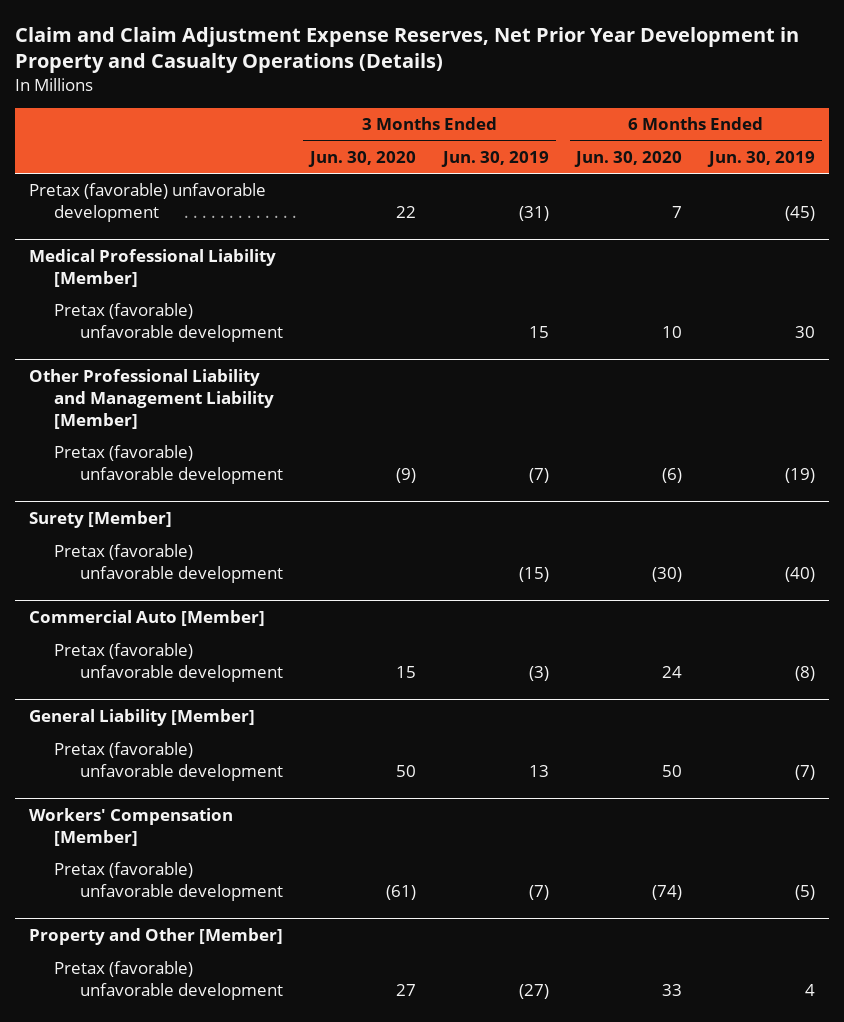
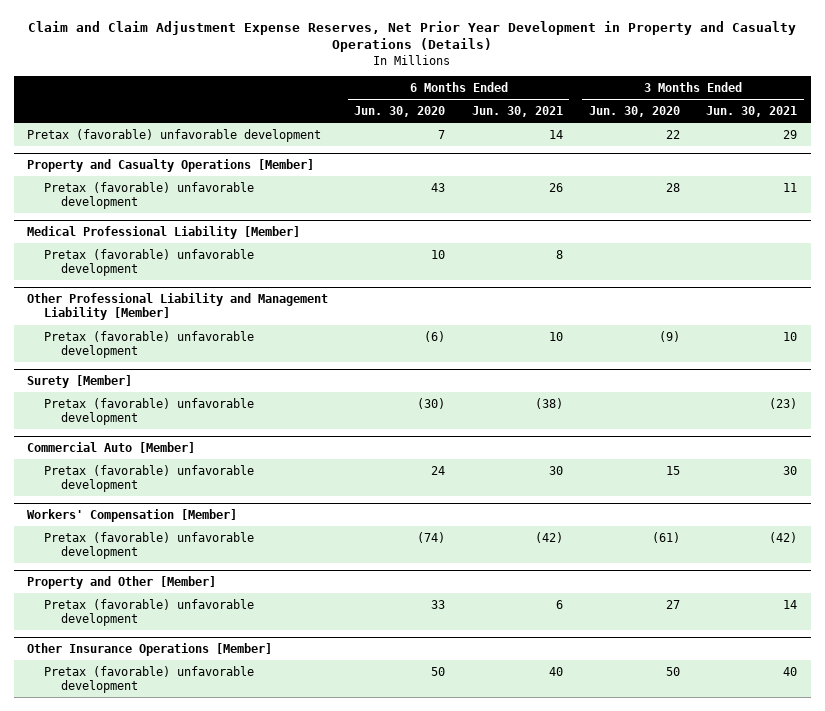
[441,150,550,167] Jun. 30, 2019 -> none
[707,150,816,167] Jun. 30, 2019 -> none
none -> [471,105,563,117] Jun. 30, 2021
none -> [706,105,798,117] Jun. 30, 2021
none -> [27,158,315,172] Property and Casualty Operations [Member]
none -> [43,181,254,210] Pretax (favorable) unfavorable development
[28,709,255,727] General Liability [Member] -> none
[54,742,283,782] Pretax (favorable) unfavorable development -> none
none -> [27,642,273,656] Other Insurance Operations [Member]
none -> [43,665,254,694] Pretax (favorable) unfavorable development

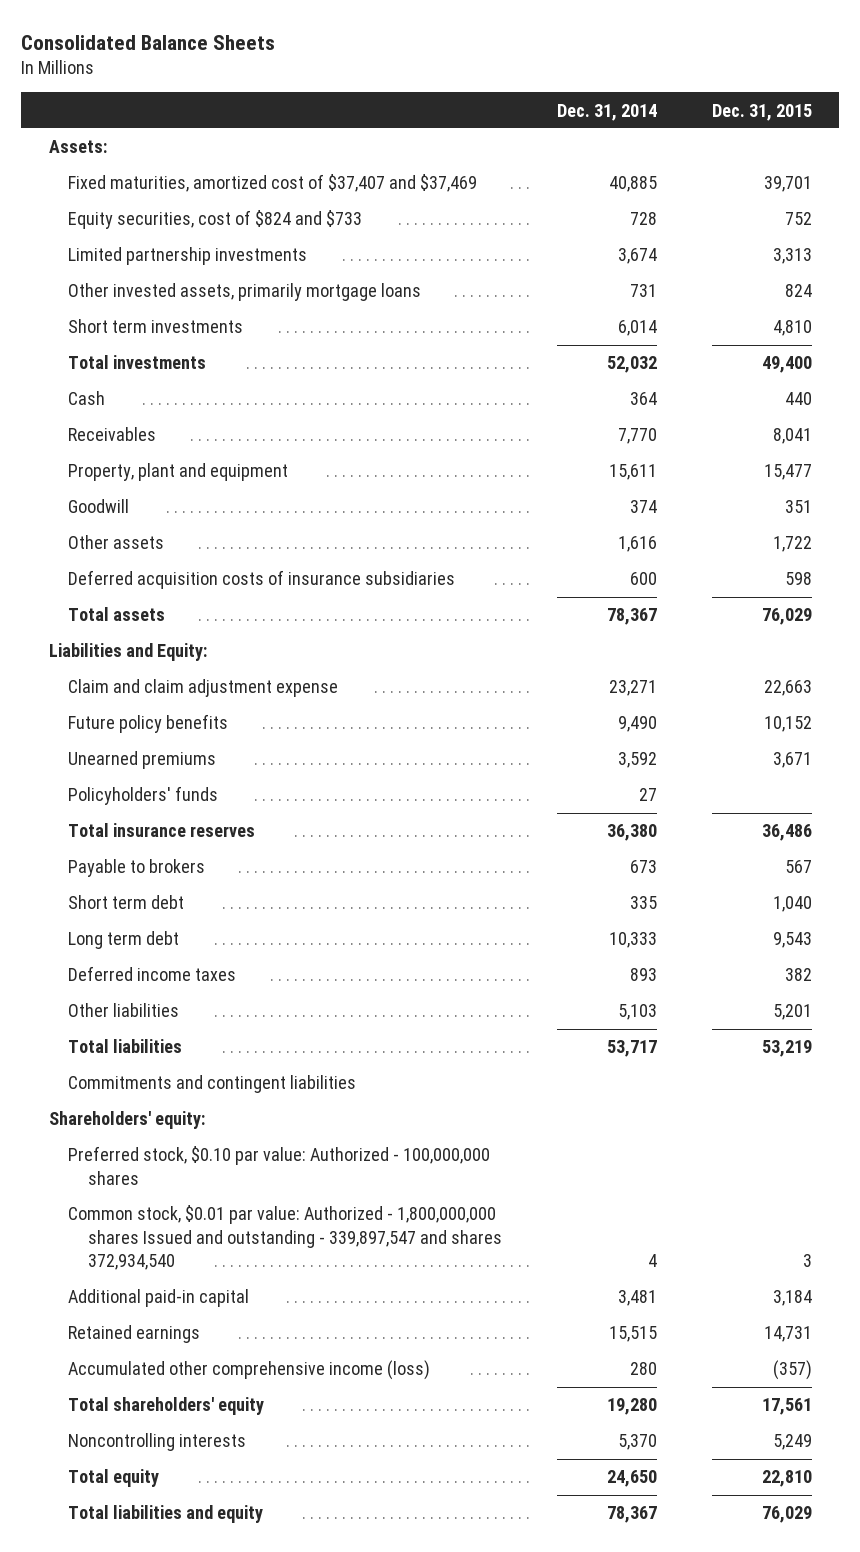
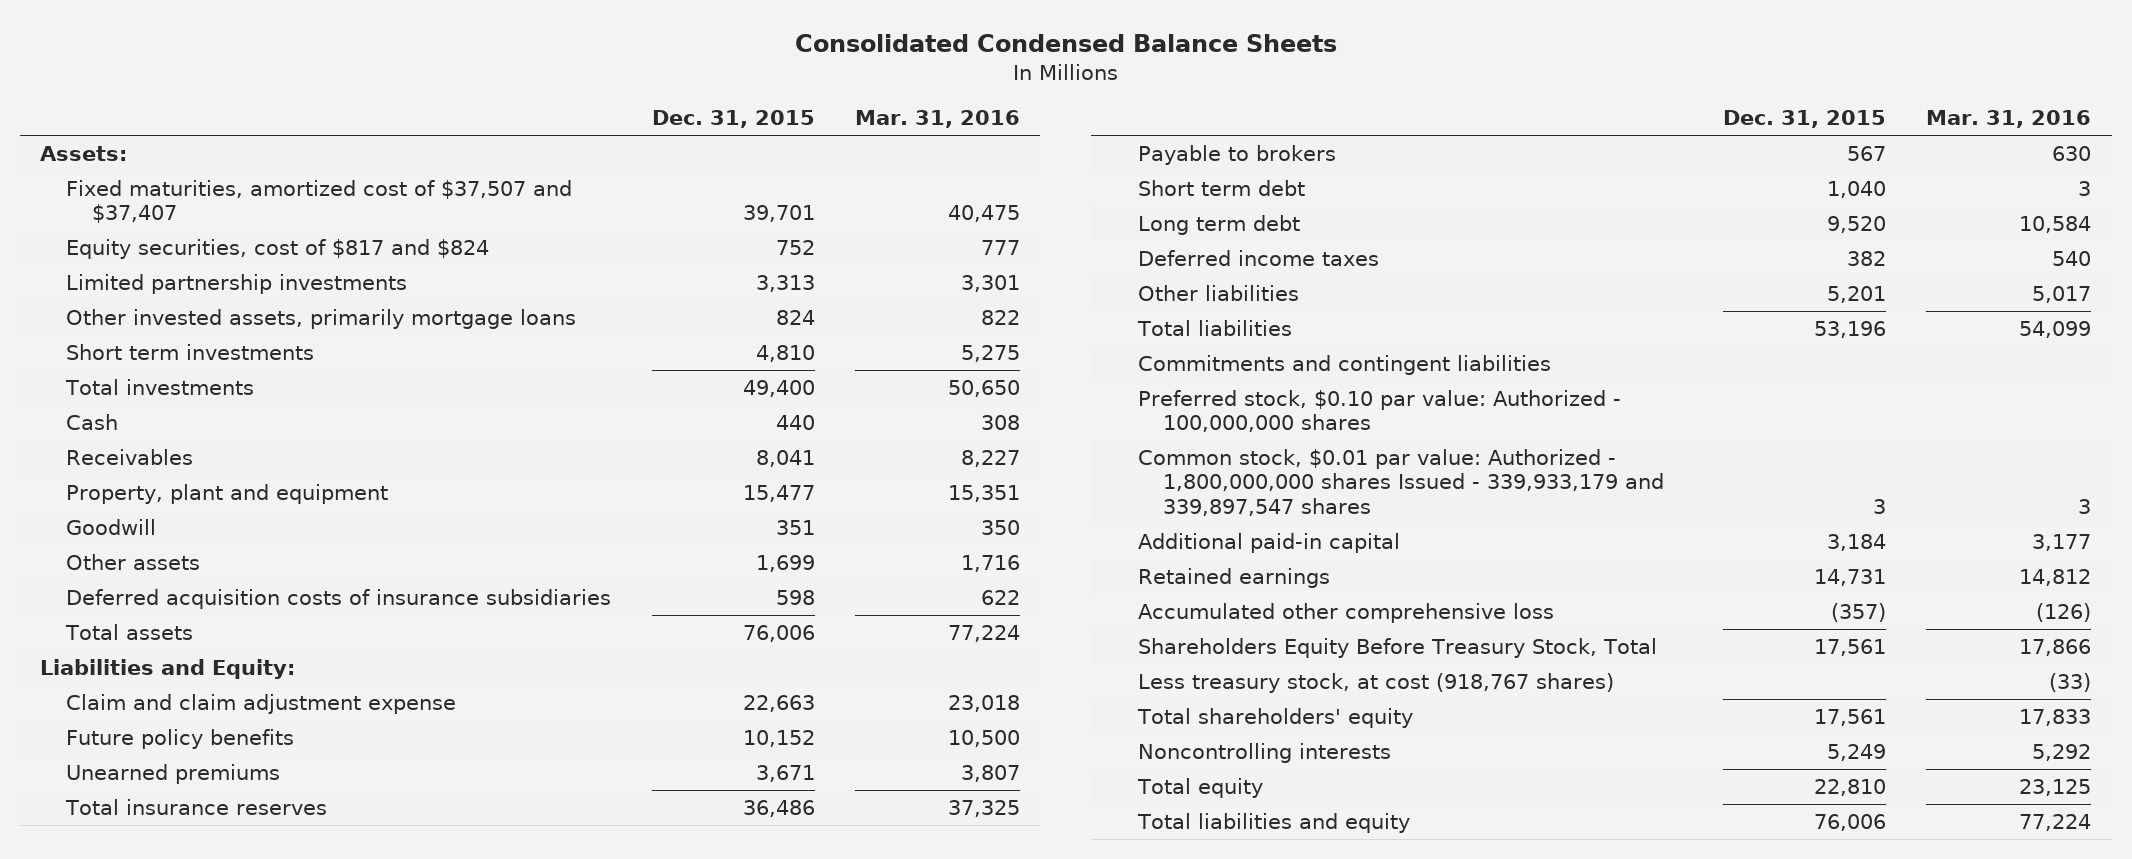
[21,34,276,50] Consolidated Balance Sheets -> [794,33,1337,52] Consolidated Condensed Balance Sheets
[557,103,658,121] Dec. 31, 2014 -> none
none -> [855,110,1021,129] Mar. 31, 2016
[68,174,478,193] Fixed maturities, amortized cost of $37,407 and $37,469 -> [66,180,573,224] Fixed maturities, amortized cost of $37,507 and $37,407
[68,210,363,230] Equity securities, cost of $824 and $733 -> [66,239,490,260] Equity securities, cost of $817 and $824
[772,536,812,553] 1,722 -> [755,555,815,573] 1,699
[761,608,812,626] 76,029 -> [742,625,815,643] 76,006
[68,786,219,806] Policyholders' funds -> none
[772,932,812,949] 9,543 -> [1827,216,1887,234] 9,520
[761,1040,812,1058] 53,219 -> [1814,321,1887,339] 53,196
[48,1111,205,1130] Shareholders' equity: -> none
[68,1205,503,1271] Common stock, $0.01 par value: Authorized - 1,800,000,000 shares Issued and outstanding - 339,897,547 and shares 372,934,540 -> [1137,449,1665,516] Common stock, $0.01 par value: Authorized - 1,800,000,000 shares Issued - 339,933,179 and 339,897,547 shares
[68,1360,431,1381] Accumulated other comprehensive income (loss) -> [1137,603,1554,624] Accumulated other comprehensive loss
none -> [1137,638,1657,659] Shareholders Equity Before Treasury Stock, Total
none -> [1137,673,1614,694] Less treasury stock, at cost (918,767 shares)
[761,1506,812,1524] 76,029 -> [1814,814,1887,832] 76,006

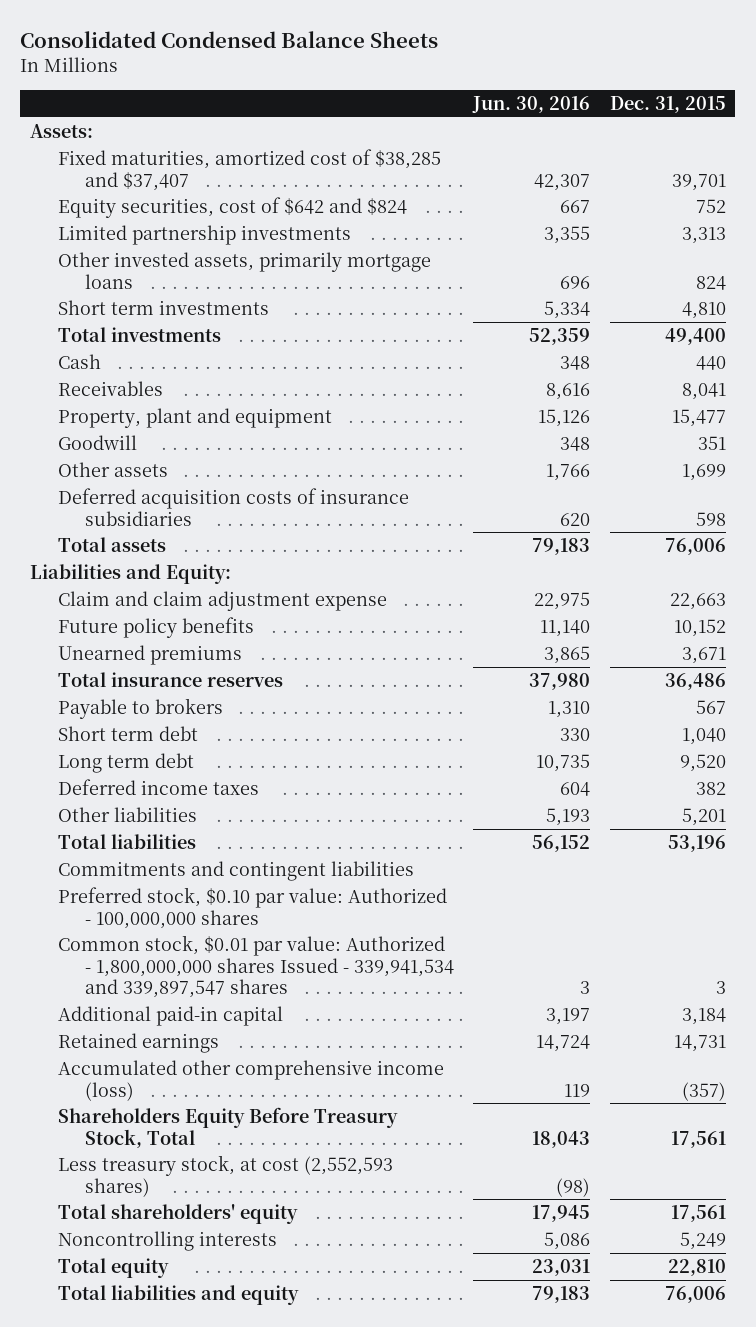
[855,110,1021,129] Mar. 31, 2016 -> none
none -> [472,96,591,114] Jun. 30, 2016
[66,180,573,224] Fixed maturities, amortized cost of $37,507 and $37,407 -> [57,148,441,191] Fixed maturities, amortized cost of $38,285 and $37,407
[66,239,490,260] Equity securities, cost of $817 and $824 -> [57,196,407,218] Equity securities, cost of $642 and $824
[1137,449,1665,516] Common stock, $0.01 par value: Authorized - 1,800,000,000 shares Issued - 339,933,179 and 339,897,547 shares -> [57,934,454,999] Common stock, $0.01 par value: Authorized - 1,800,000,000 shares Issued - 339,941,534 and 339,897,547 shares
[1137,603,1554,624] Accumulated other comprehensive loss -> [57,1059,444,1101] Accumulated other comprehensive income (loss)
[1137,673,1614,694] Less treasury stock, at cost (918,767 shares) -> [57,1154,393,1197] Less treasury stock, at cost (2,552,593 shares)

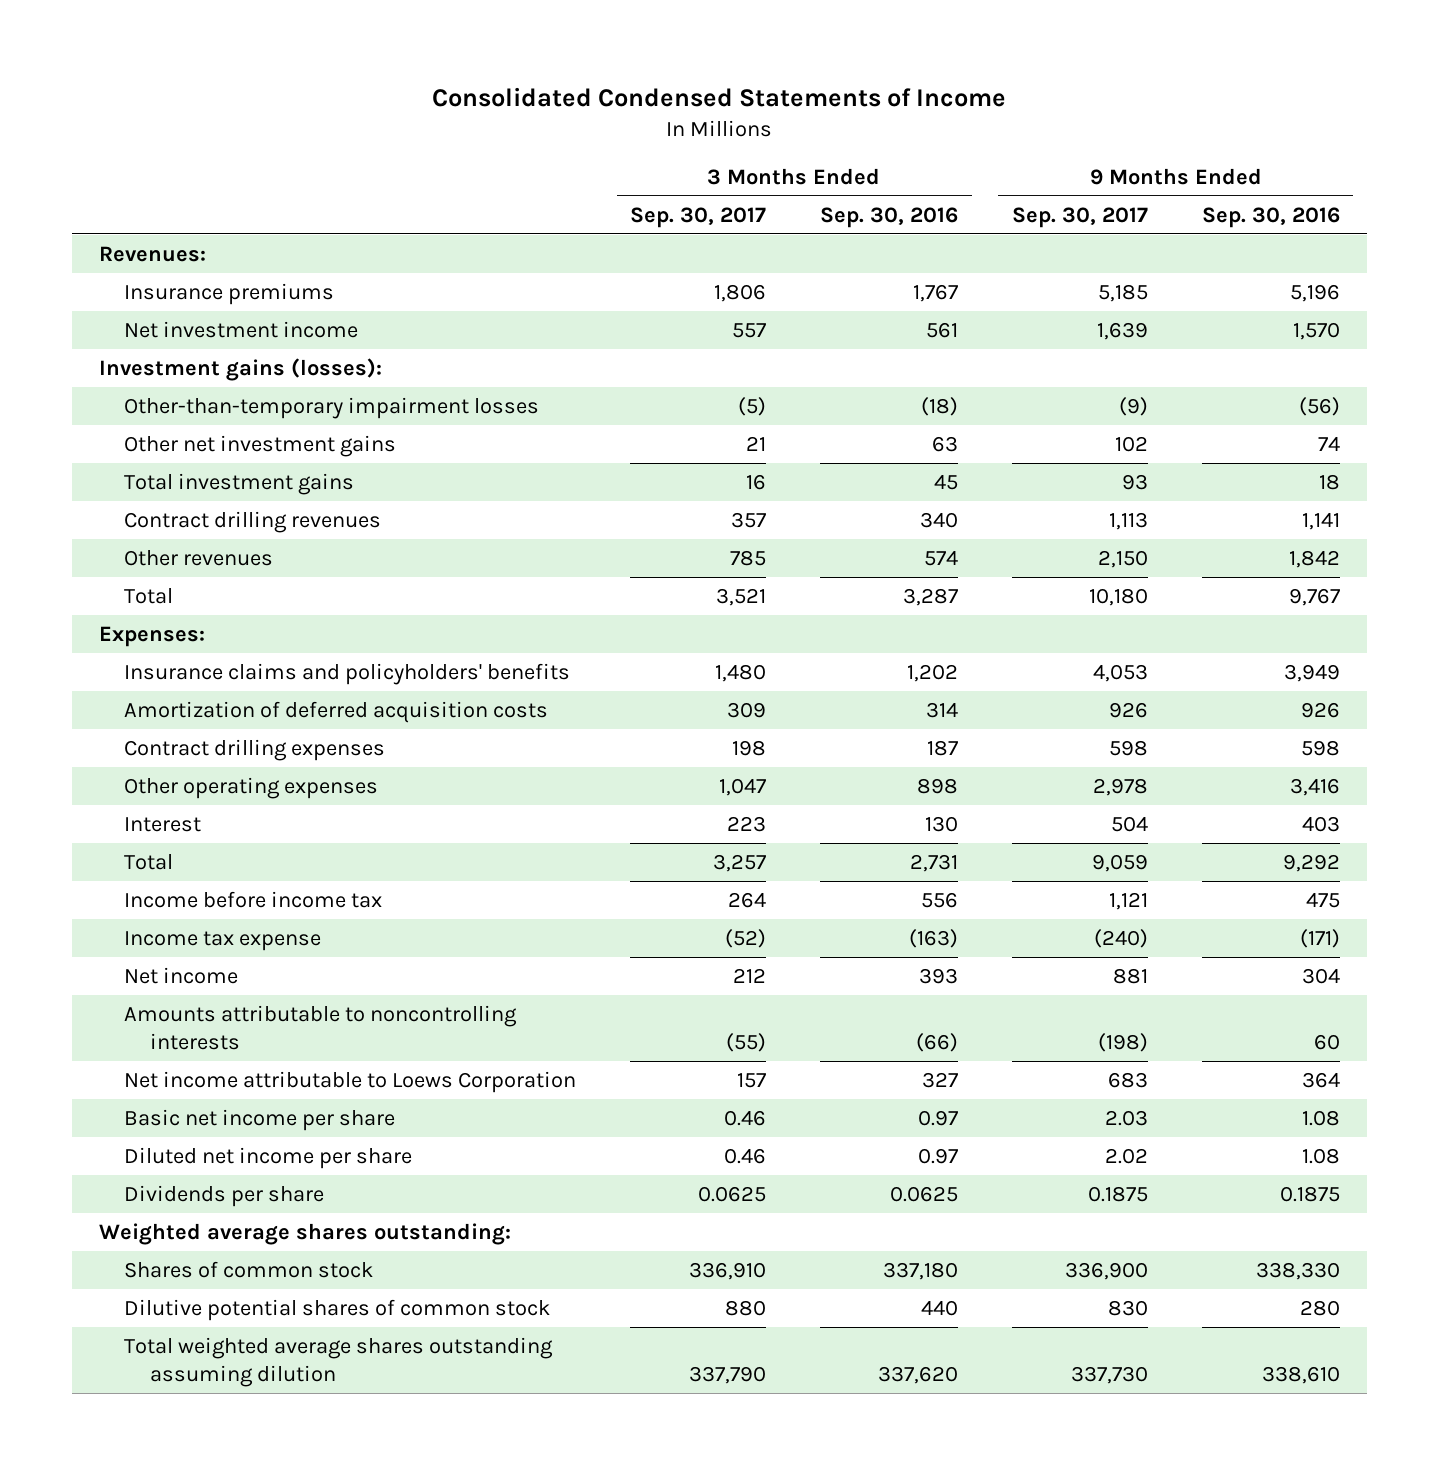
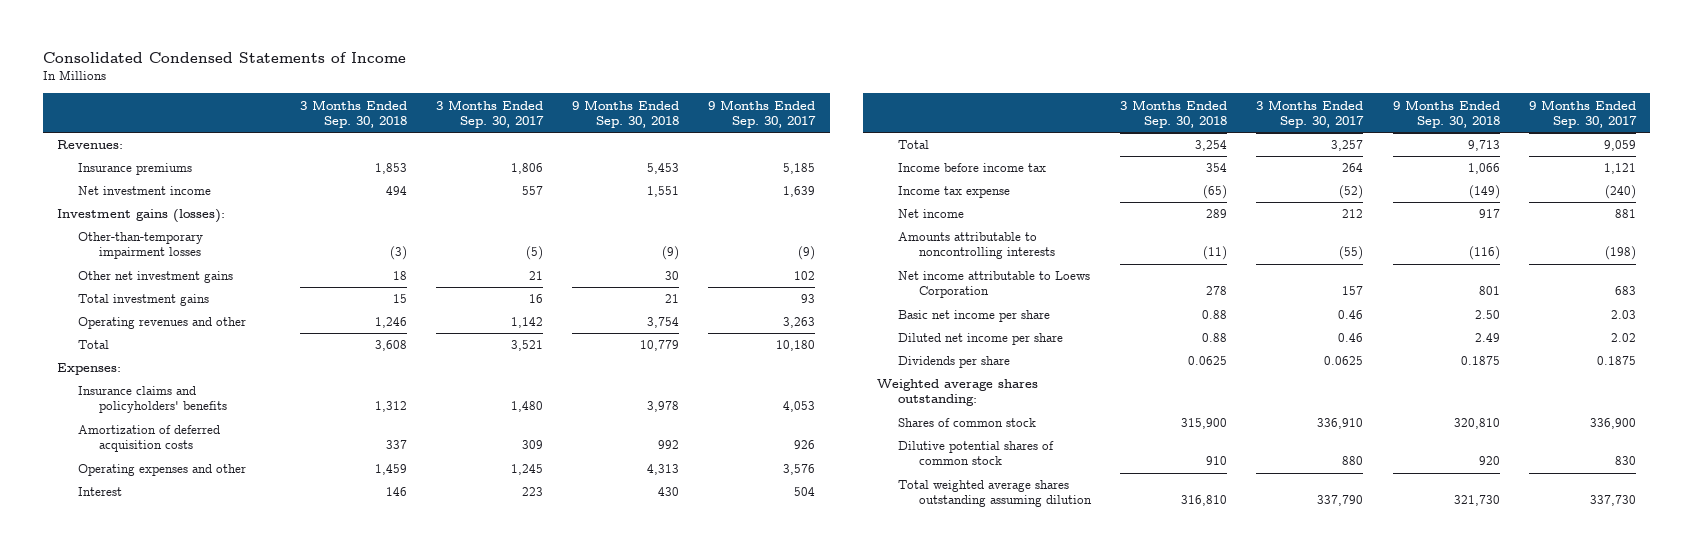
[820,206,959,228] Sep. 30, 2016 -> none
[1201,206,1340,228] Sep. 30, 2016 -> none
none -> [299,99,407,128] 3 Months Ended Sep. 30, 2018
none -> [572,99,680,128] 9 Months Ended Sep. 30, 2018
[124,510,382,533] Contract drilling revenues -> none
[124,549,274,566] Other revenues -> [77,317,246,330] Operating revenues and other
[730,549,767,566] 785 -> [511,317,544,329] 1,142
[1097,549,1148,568] 2,150 -> [783,317,816,329] 3,263
[124,738,386,761] Contract drilling expenses -> none
[124,776,379,799] Other operating expenses -> [77,464,246,477] Operating expenses and other
[719,777,767,796] 1,047 -> [511,464,544,476] 1,245
[1092,777,1148,796] 2,978 -> [783,464,816,476] 3,576

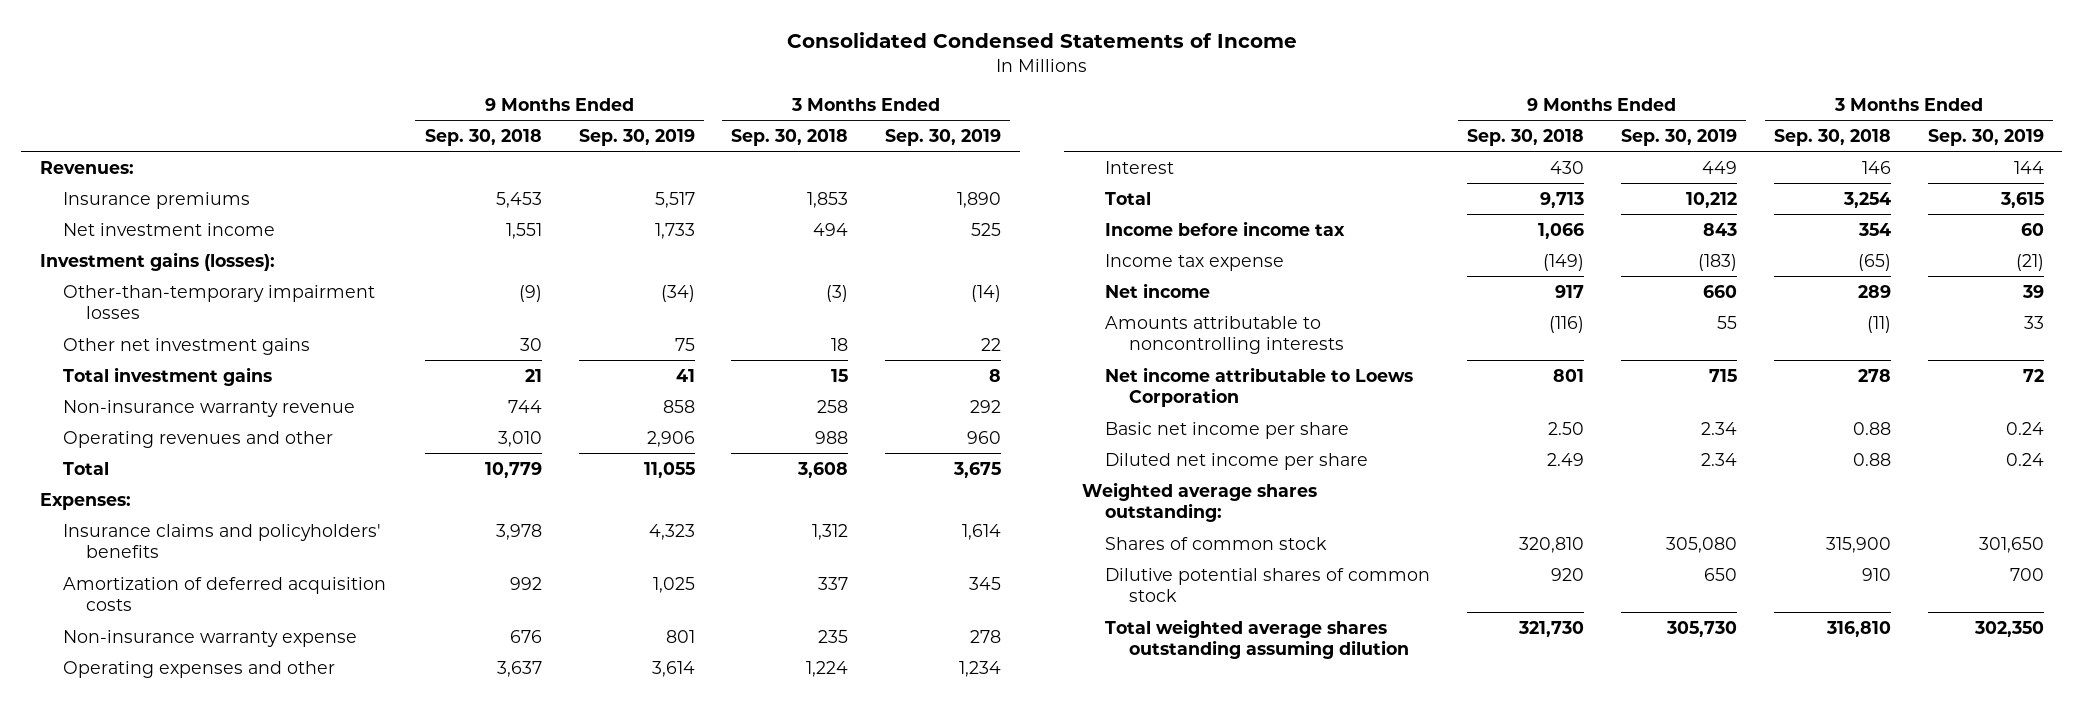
[436,99,545,128] 3 Months Ended Sep. 30, 2017 -> none
[708,99,817,128] 9 Months Ended Sep. 30, 2017 -> none
none -> [578,128,695,146] Sep. 30, 2019
none -> [885,128,1002,146] Sep. 30, 2019
none -> [62,399,355,417] Non-insurance warranty revenue
[374,317,407,329] 1,246 -> [815,430,849,444] 988
[647,317,680,329] 3,754 -> [497,430,542,447] 3,010
none -> [62,629,357,647] Non-insurance warranty expense
[374,464,407,476] 1,459 -> [806,660,849,677] 1,224
[647,464,680,476] 4,313 -> [496,660,542,677] 3,637
[898,356,1011,369] Dividends per share -> none

